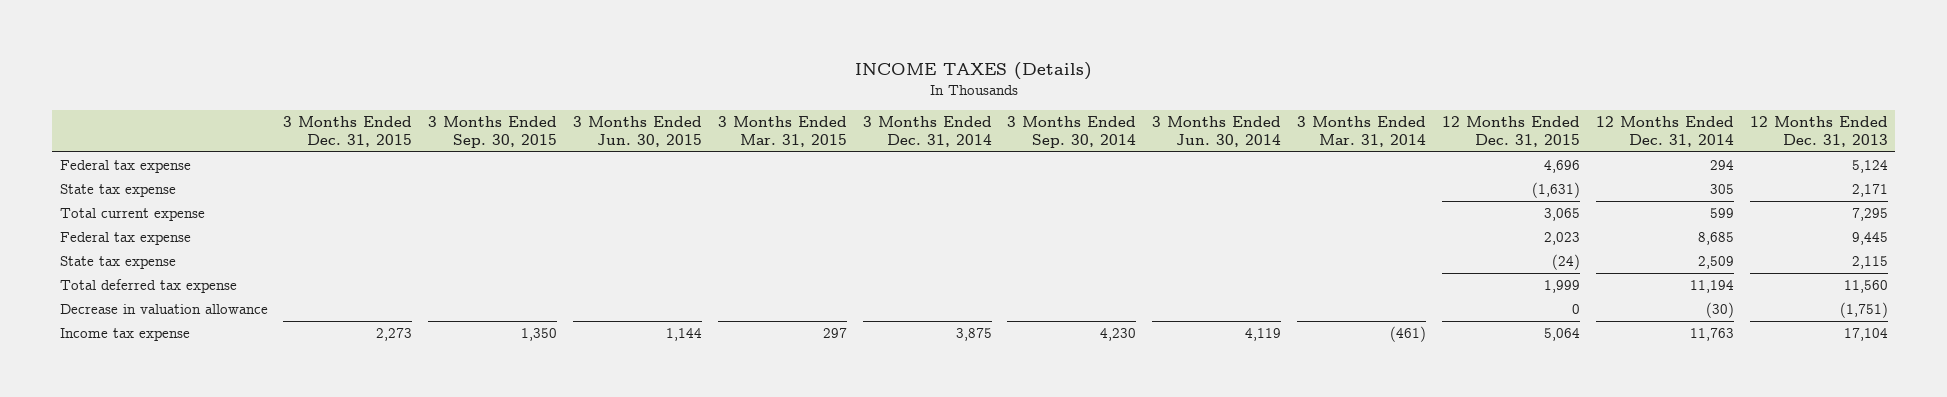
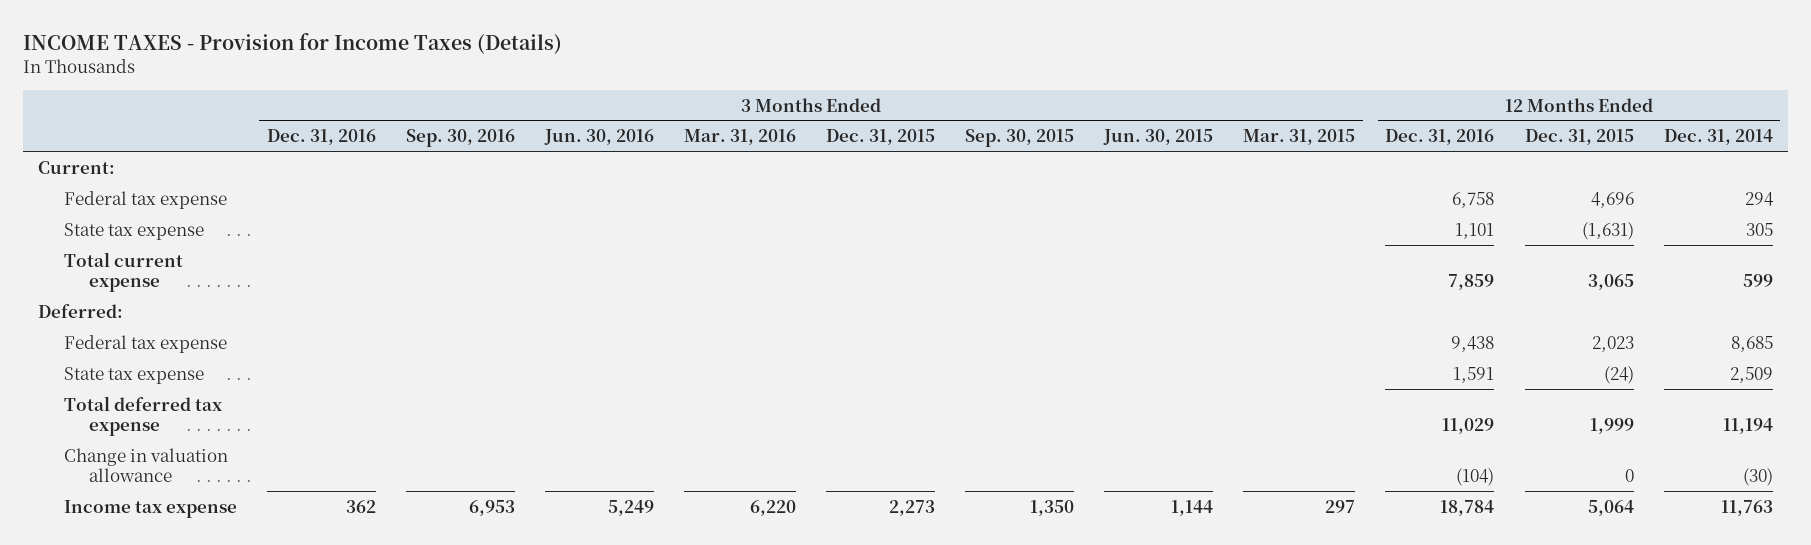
[854,61,1092,80] INCOME TAXES (Details) -> [23,32,563,54] INCOME TAXES - Provision for Income Taxes (Details)
[862,116,992,147] 3 Months Ended Dec. 31, 2014 -> none
[1007,116,1137,148] 3 Months Ended Sep. 30, 2014 -> none
[1152,116,1282,147] 3 Months Ended Jun. 30, 2014 -> none
[1297,116,1427,147] 3 Months Ended Mar. 31, 2014 -> none
[1749,116,1888,147] 12 Months Ended Dec. 31, 2013 -> none
none -> [266,129,376,146] Dec. 31, 2016
none -> [405,129,515,148] Sep. 30, 2016
none -> [543,129,654,146] Jun. 30, 2016
none -> [684,129,797,146] Mar. 31, 2016
none -> [1385,129,1495,146] Dec. 31, 2016
none -> [38,160,116,174] Current:
none -> [38,303,124,318] Deferred:
[59,304,268,315] Decrease in valuation allowance -> [63,447,228,482] Change in valuation allowance

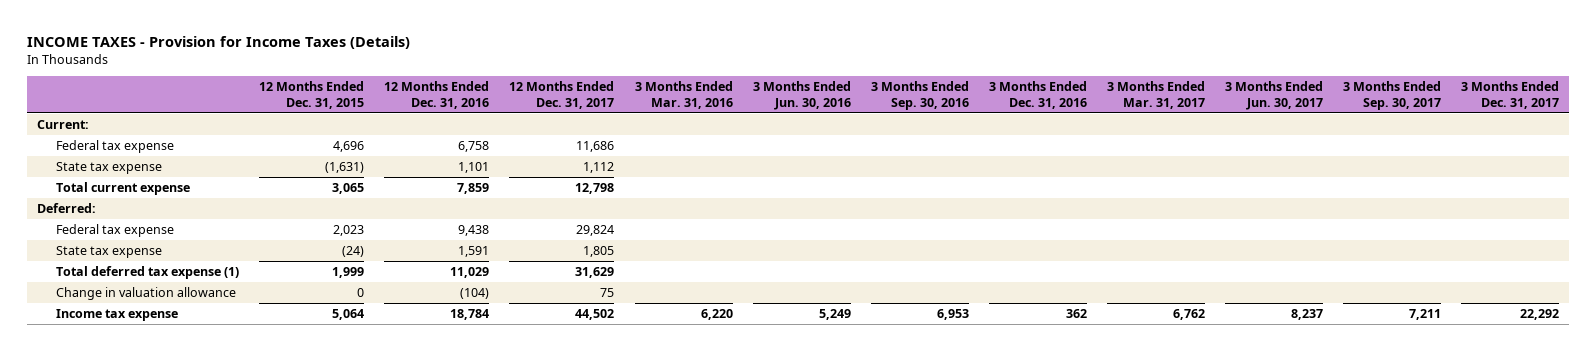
[826,129,936,146] Dec. 31, 2015 -> none
[965,129,1075,148] Sep. 30, 2015 -> none
[1103,129,1214,146] Jun. 30, 2015 -> none
[1243,129,1356,146] Mar. 31, 2015 -> none
[1663,129,1773,146] Dec. 31, 2014 -> none
none -> [509,81,615,109] 12 Months Ended Dec. 31, 2017
none -> [1106,81,1205,109] 3 Months Ended Mar. 31, 2017
none -> [1224,81,1323,110] 3 Months Ended Jun. 30, 2017
none -> [1342,81,1441,110] 3 Months Ended Sep. 30, 2017
none -> [1460,81,1559,109] 3 Months Ended Dec. 31, 2017
[63,395,222,436] Total deferred tax expense -> [56,266,240,280] Total deferred tax expense (1)

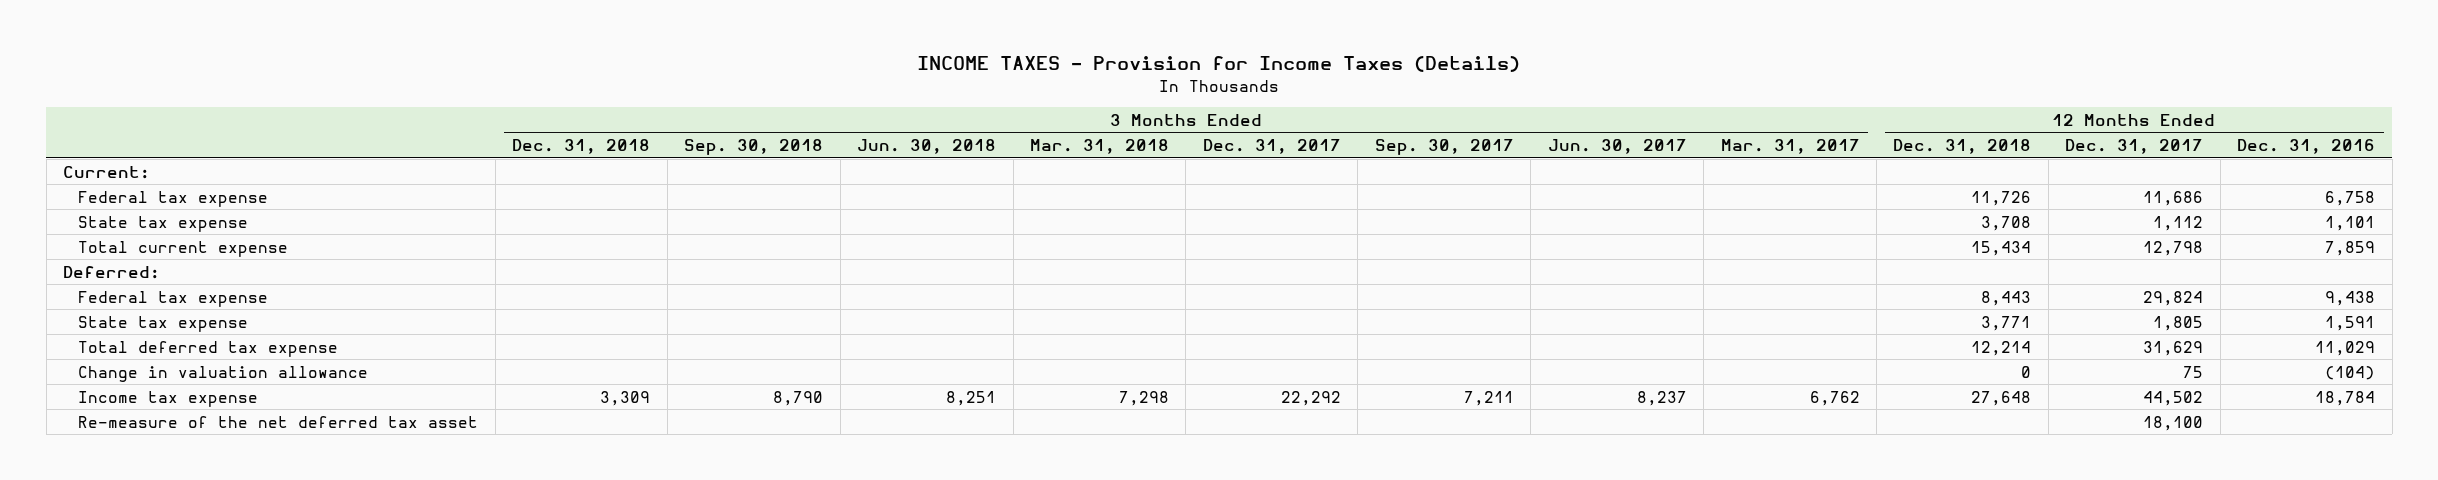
[259,81,365,109] 12 Months Ended Dec. 31, 2015 -> none
[634,81,733,109] 3 Months Ended Mar. 31, 2016 -> none
[752,81,851,110] 3 Months Ended Jun. 30, 2016 -> none
[870,81,969,110] 3 Months Ended Sep. 30, 2016 -> none
[988,81,1087,109] 3 Months Ended Dec. 31, 2016 -> none
none -> [512,139,651,155] Dec. 31, 2018
none -> [684,139,824,156] Sep. 30, 2018
none -> [857,139,997,155] Jun. 30, 2018
none -> [1029,139,1169,155] Mar. 31, 2018
none -> [1893,139,2032,155] Dec. 31, 2018
[56,266,240,280] Total deferred tax expense (1) -> [78,340,339,357] Total deferred tax expense
none -> [78,415,479,428] Re-measure of the net deferred tax asset

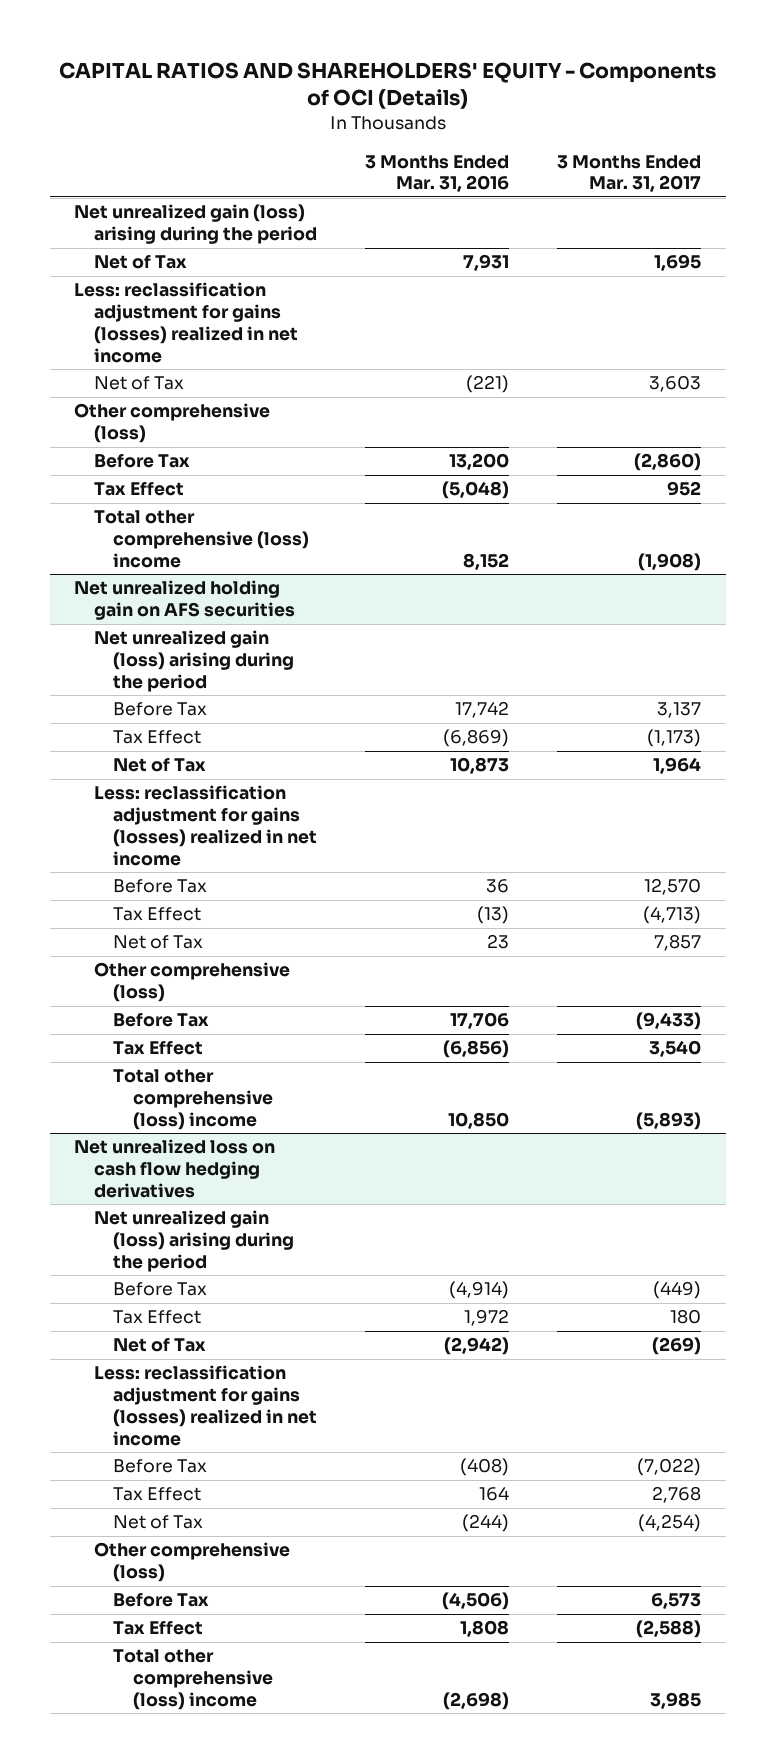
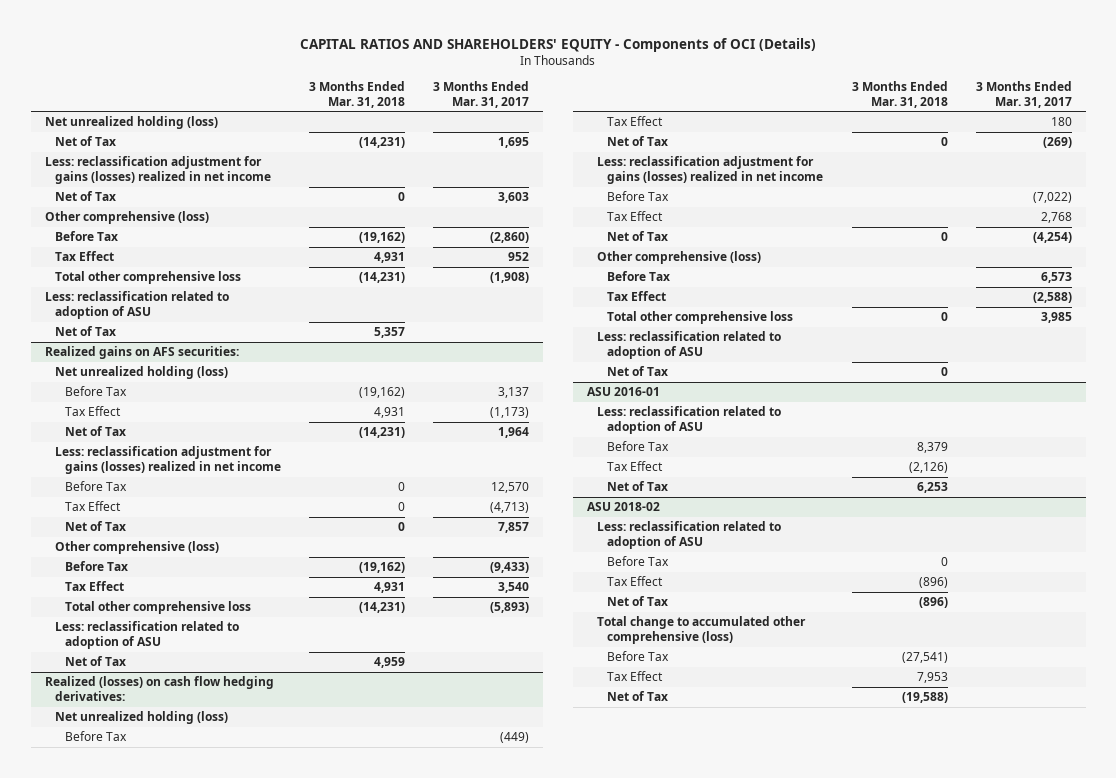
[365,154,510,193] 3 Months Ended Mar. 31, 2016 -> none
none -> [309,80,406,108] 3 Months Ended Mar. 31, 2018
[74,204,317,245] Net unrealized gain (loss) arising during the period -> [44,116,218,130] Net unrealized holding (loss)
[93,510,310,568] Total other comprehensive (loss) income -> [54,271,241,285] Total other comprehensive loss
none -> [44,291,229,320] Less: reclassification related to adoption of ASU
none -> [54,326,116,337] Net of Tax
[74,580,295,621] Net unrealized holding gain on AFS securities -> [44,346,239,360] Realized gains on AFS securities:
[93,630,295,692] Net unrealized gain (loss) arising during the period -> [54,366,228,380] Net unrealized holding (loss)
[113,1069,273,1130] Total other comprehensive (loss) income -> [65,601,252,615] Total other comprehensive loss
none -> [54,621,239,650] Less: reclassification related to adoption of ASU
none -> [65,656,127,667] Net of Tax
[74,1139,276,1198] Net unrealized loss on cash flow hedging derivatives -> [44,676,274,702] Realized (losses) on cash flow hedging derivatives:
[93,1210,295,1272] Net unrealized gain (loss) arising during the period -> [54,711,228,725] Net unrealized holding (loss)
[113,1649,273,1710] Total other comprehensive (loss) income -> [607,311,794,325] Total other comprehensive loss
none -> [597,331,782,360] Less: reclassification related to adoption of ASU
none -> [607,366,669,377] Net of Tax
none -> [586,387,660,397] ASU 2016-01
none -> [597,406,782,435] Less: reclassification related to adoption of ASU
none -> [607,441,670,452] Before Tax
none -> [607,461,664,472] Tax Effect
none -> [607,481,669,492] Net of Tax
none -> [586,502,660,512] ASU 2018-02
none -> [597,521,782,550] Less: reclassification related to adoption of ASU
none -> [607,556,670,567] Before Tax
none -> [607,576,664,587] Tax Effect
none -> [607,596,669,607] Net of Tax
none -> [597,616,807,645] Total change to accumulated other comprehensive (loss)
none -> [607,651,670,662] Before Tax
none -> [607,671,664,682] Tax Effect
none -> [607,691,669,702] Net of Tax

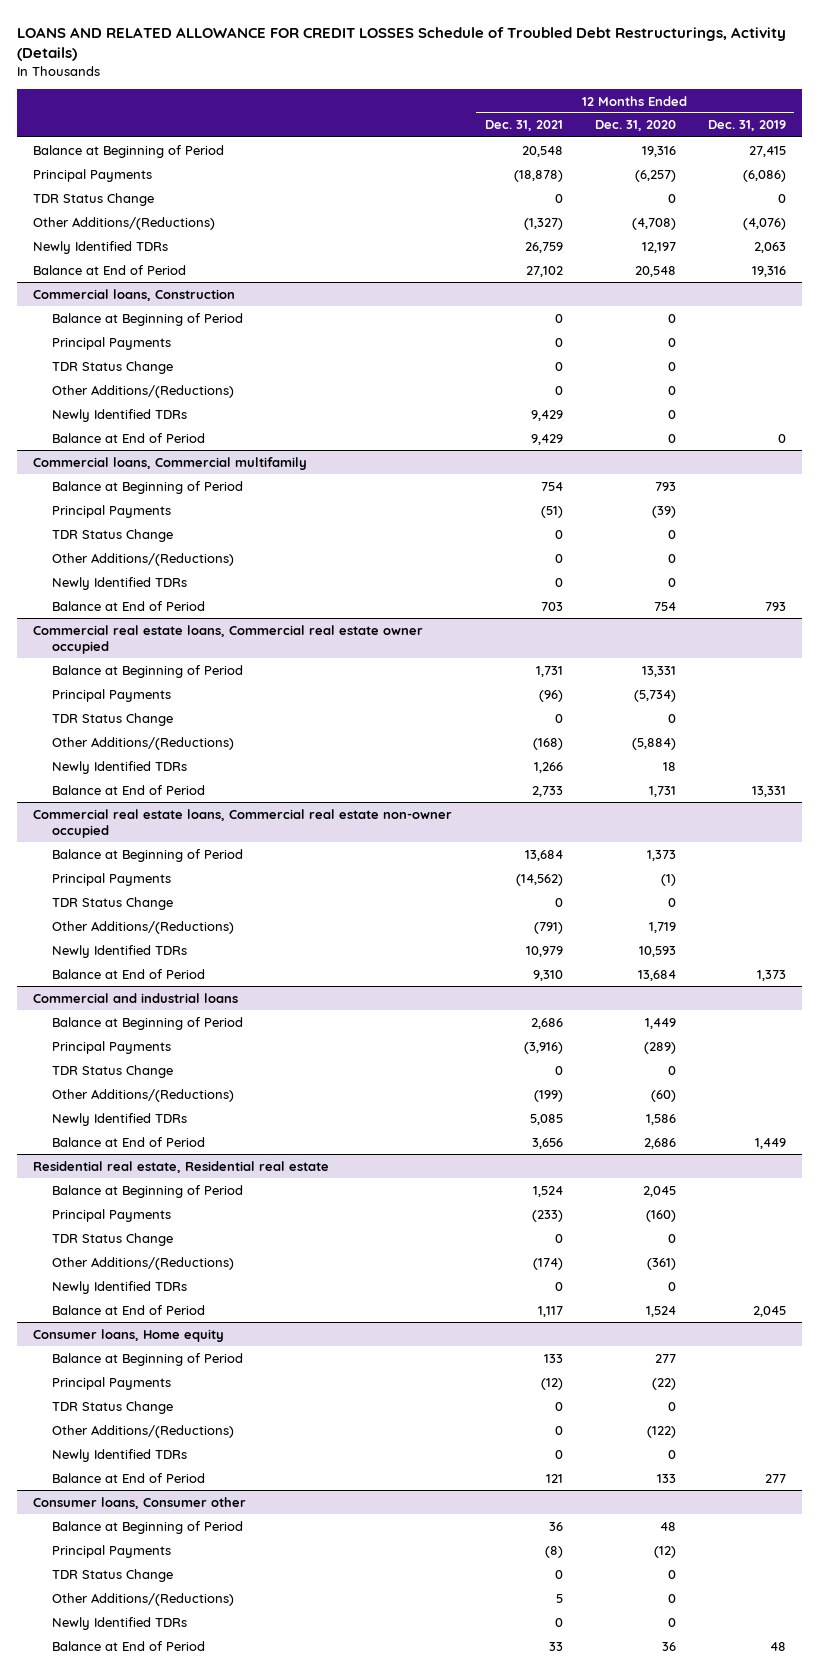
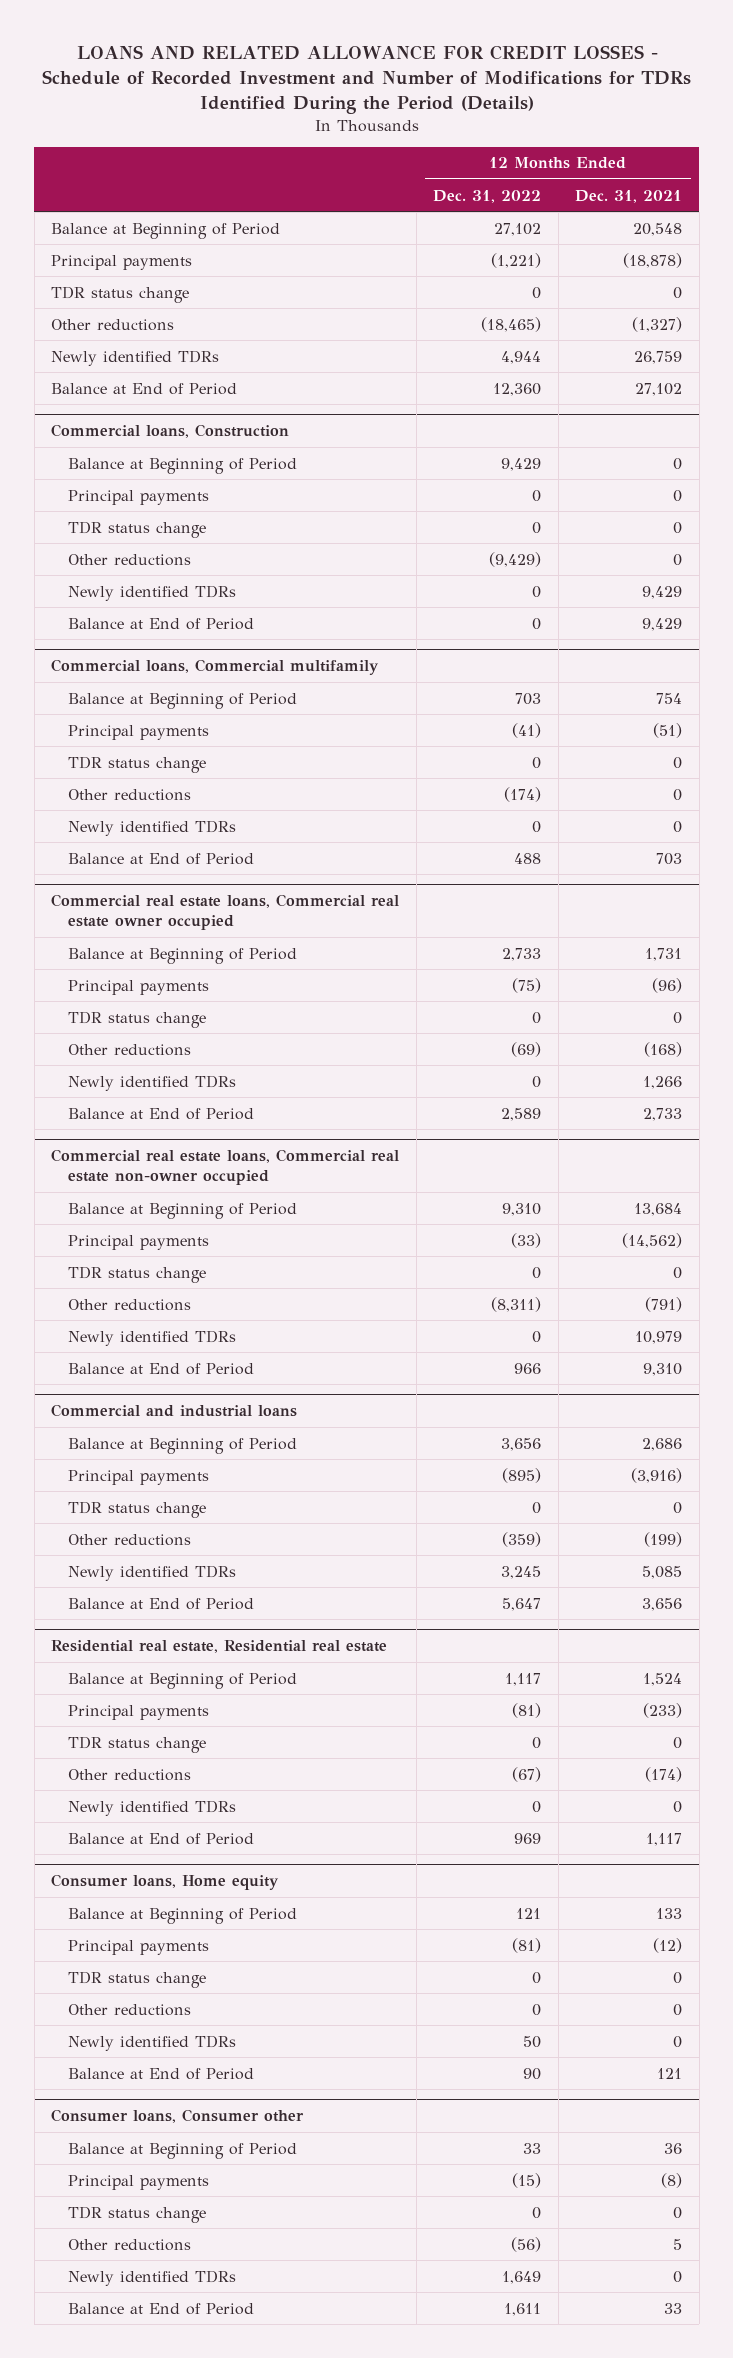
[17,26,787,62] LOANS AND RELATED ALLOWANCE FOR CREDIT LOSSES Schedule of Troubled Debt Restructurings, Activity (Details) -> [41,45,691,114] LOANS AND RELATED ALLOWANCE FOR CREDIT LOSSES - Schedule of Recorded Investment and Number of Modifications for TDRs Identified During the Period (Details)
[594,120,676,132] Dec. 31, 2020 -> none
[707,120,786,132] Dec. 31, 2019 -> none
none -> [433,189,542,203] Dec. 31, 2022
[33,168,153,182] Principal Payments -> [51,254,193,270] Principal payments
[33,192,155,206] TDR Status Change -> [51,285,190,303] TDR status change
[33,216,216,230] Other Additions/(Reductions) -> [51,318,175,331] Other reductions
[33,240,169,254] Newly Identified TDRs -> [51,349,220,366] Newly identified TDRs
[51,336,171,350] Principal Payments -> [68,489,210,505] Principal payments
[51,360,173,374] TDR Status Change -> [68,520,207,538] TDR status change
[51,384,234,398] Other Additions/(Reductions) -> [68,553,192,566] Other reductions
[51,408,187,422] Newly Identified TDRs -> [68,584,237,601] Newly identified TDRs
[51,504,171,518] Principal Payments -> [68,724,210,740] Principal payments
[51,528,173,542] TDR Status Change -> [68,755,207,773] TDR status change
[51,552,234,566] Other Additions/(Reductions) -> [68,788,192,801] Other reductions
[51,576,187,590] Newly Identified TDRs -> [68,819,237,836] Newly identified TDRs
[51,688,171,702] Principal Payments -> [68,979,210,995] Principal payments
[51,712,173,726] TDR Status Change -> [68,1010,207,1028] TDR status change
[51,736,234,750] Other Additions/(Reductions) -> [68,1043,192,1056] Other reductions
[51,760,187,774] Newly Identified TDRs -> [68,1074,237,1091] Newly identified TDRs
[51,872,171,886] Principal Payments -> [68,1234,210,1250] Principal payments
[51,896,173,910] TDR Status Change -> [68,1265,207,1283] TDR status change
[51,920,234,934] Other Additions/(Reductions) -> [68,1298,192,1311] Other reductions
[51,944,187,958] Newly Identified TDRs -> [68,1329,237,1346] Newly identified TDRs
[51,1040,171,1054] Principal Payments -> [68,1469,210,1485] Principal payments
[51,1064,173,1078] TDR Status Change -> [68,1500,207,1518] TDR status change
[51,1088,234,1102] Other Additions/(Reductions) -> [68,1533,192,1546] Other reductions
[51,1112,187,1126] Newly Identified TDRs -> [68,1564,237,1581] Newly identified TDRs
[51,1208,171,1222] Principal Payments -> [68,1704,210,1720] Principal payments
[51,1232,173,1246] TDR Status Change -> [68,1735,207,1753] TDR status change
[51,1256,234,1270] Other Additions/(Reductions) -> [68,1768,192,1781] Other reductions
[51,1280,187,1294] Newly Identified TDRs -> [68,1799,237,1816] Newly identified TDRs
[51,1376,171,1390] Principal Payments -> [68,1939,210,1955] Principal payments
[51,1400,173,1414] TDR Status Change -> [68,1970,207,1988] TDR status change
[51,1424,234,1438] Other Additions/(Reductions) -> [68,2003,192,2016] Other reductions
[51,1448,187,1462] Newly Identified TDRs -> [68,2034,237,2051] Newly identified TDRs
[51,1544,171,1558] Principal Payments -> [68,2174,210,2190] Principal payments
[51,1568,173,1582] TDR Status Change -> [68,2205,207,2223] TDR status change
[51,1592,234,1606] Other Additions/(Reductions) -> [68,2238,192,2251] Other reductions
[51,1616,187,1630] Newly Identified TDRs -> [68,2269,237,2286] Newly identified TDRs

